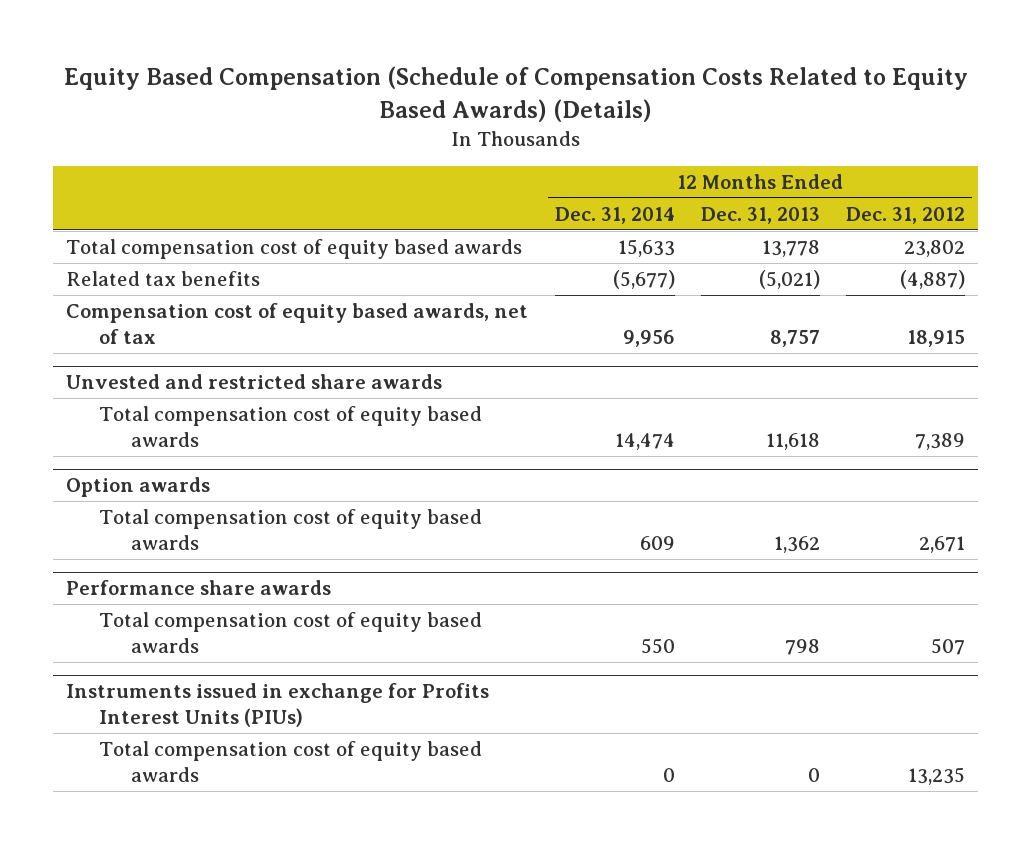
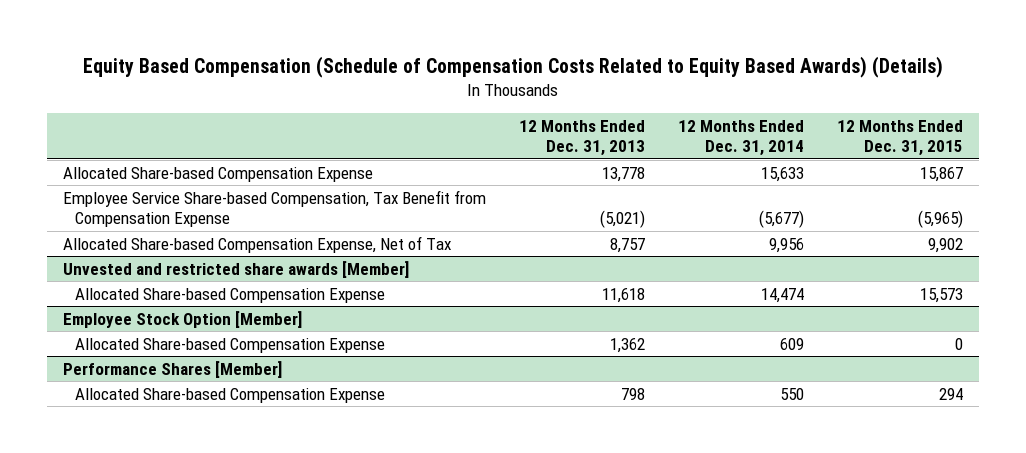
[845,206,965,224] Dec. 31, 2012 -> none
none -> [836,119,963,157] 12 Months Ended Dec. 31, 2015
[66,683,490,728] Instruments issued in exchange for Profits Interest Units (PIUs) -> none
[98,740,482,783] Total compensation cost of equity based awards -> none
[66,238,523,259] Total compensation cost of equity based awards -> [63,166,374,182] Allocated Share-based Compensation Expense
[66,270,261,286] Related tax benefits -> [63,189,487,228] Employee Service Share-based Compensation, Tax Benefit from Compensation Expense
[66,302,529,345] Compensation cost of equity based awards, net of tax -> [63,235,452,253] Allocated Share-based Compensation Expense, Net of Tax
[66,374,443,390] Unvested and restricted share awards -> [63,260,410,278] Unvested and restricted share awards [Member]
[98,405,482,448] Total compensation cost of equity based awards -> [75,287,386,303] Allocated Share-based Compensation Expense
[66,477,211,498] Option awards -> [63,310,303,328] Employee Stock Option [Member]
[98,508,482,551] Total compensation cost of equity based awards -> [75,337,386,353] Allocated Share-based Compensation Expense
[66,580,332,596] Performance share awards -> [63,360,283,378] Performance Shares [Member]
[98,611,482,654] Total compensation cost of equity based awards -> [75,387,386,403] Allocated Share-based Compensation Expense

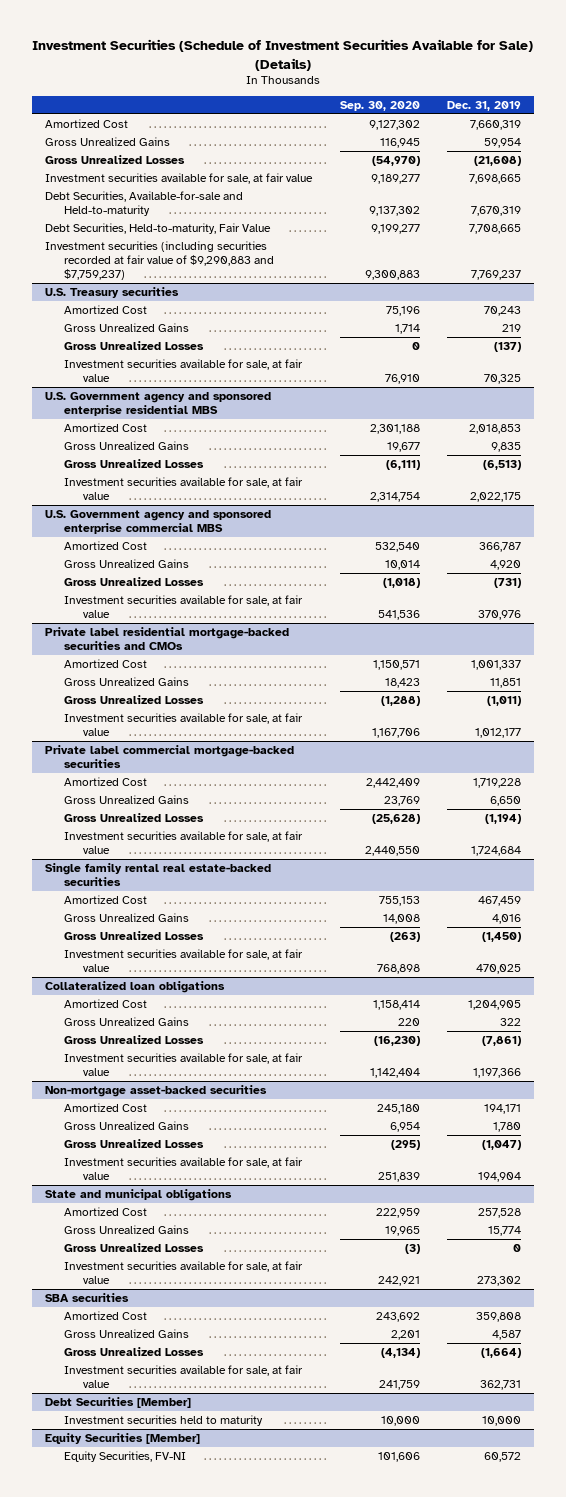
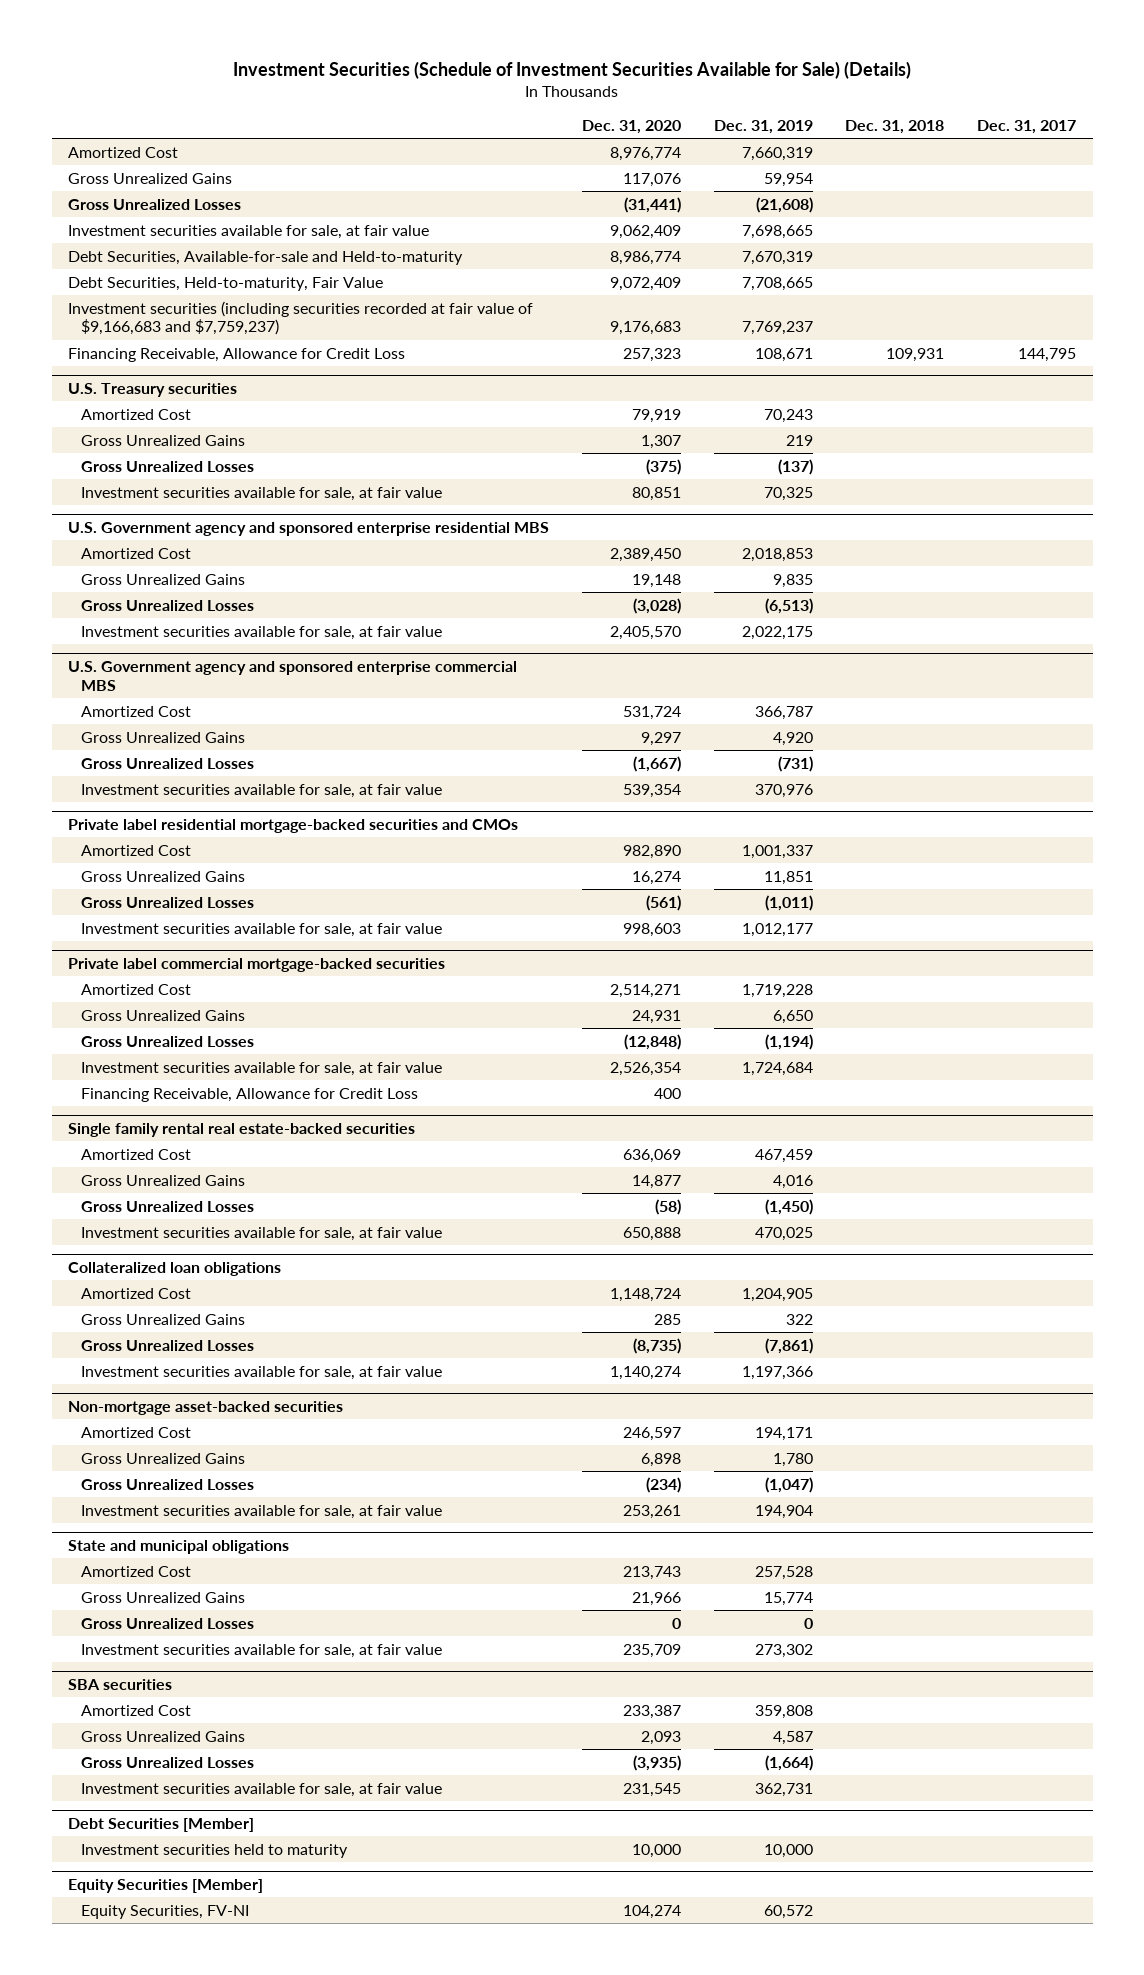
[339,101,420,112] Sep. 30, 2020 -> none
none -> [581,119,681,134] Dec. 31, 2020
none -> [845,119,945,134] Dec. 31, 2018
none -> [977,119,1077,134] Dec. 31, 2017
[45,240,275,281] Investment securities (including securities recorded at fair value of $9,290,883 and $7,759,237) -> [68,300,534,336] Investment securities (including securities recorded at fair value of $9,166,683 and $7,759,237)
none -> [68,347,406,362] Financing Receivable, Allowance for Credit Loss
none -> [81,1087,419,1102] Financing Receivable, Allowance for Credit Loss

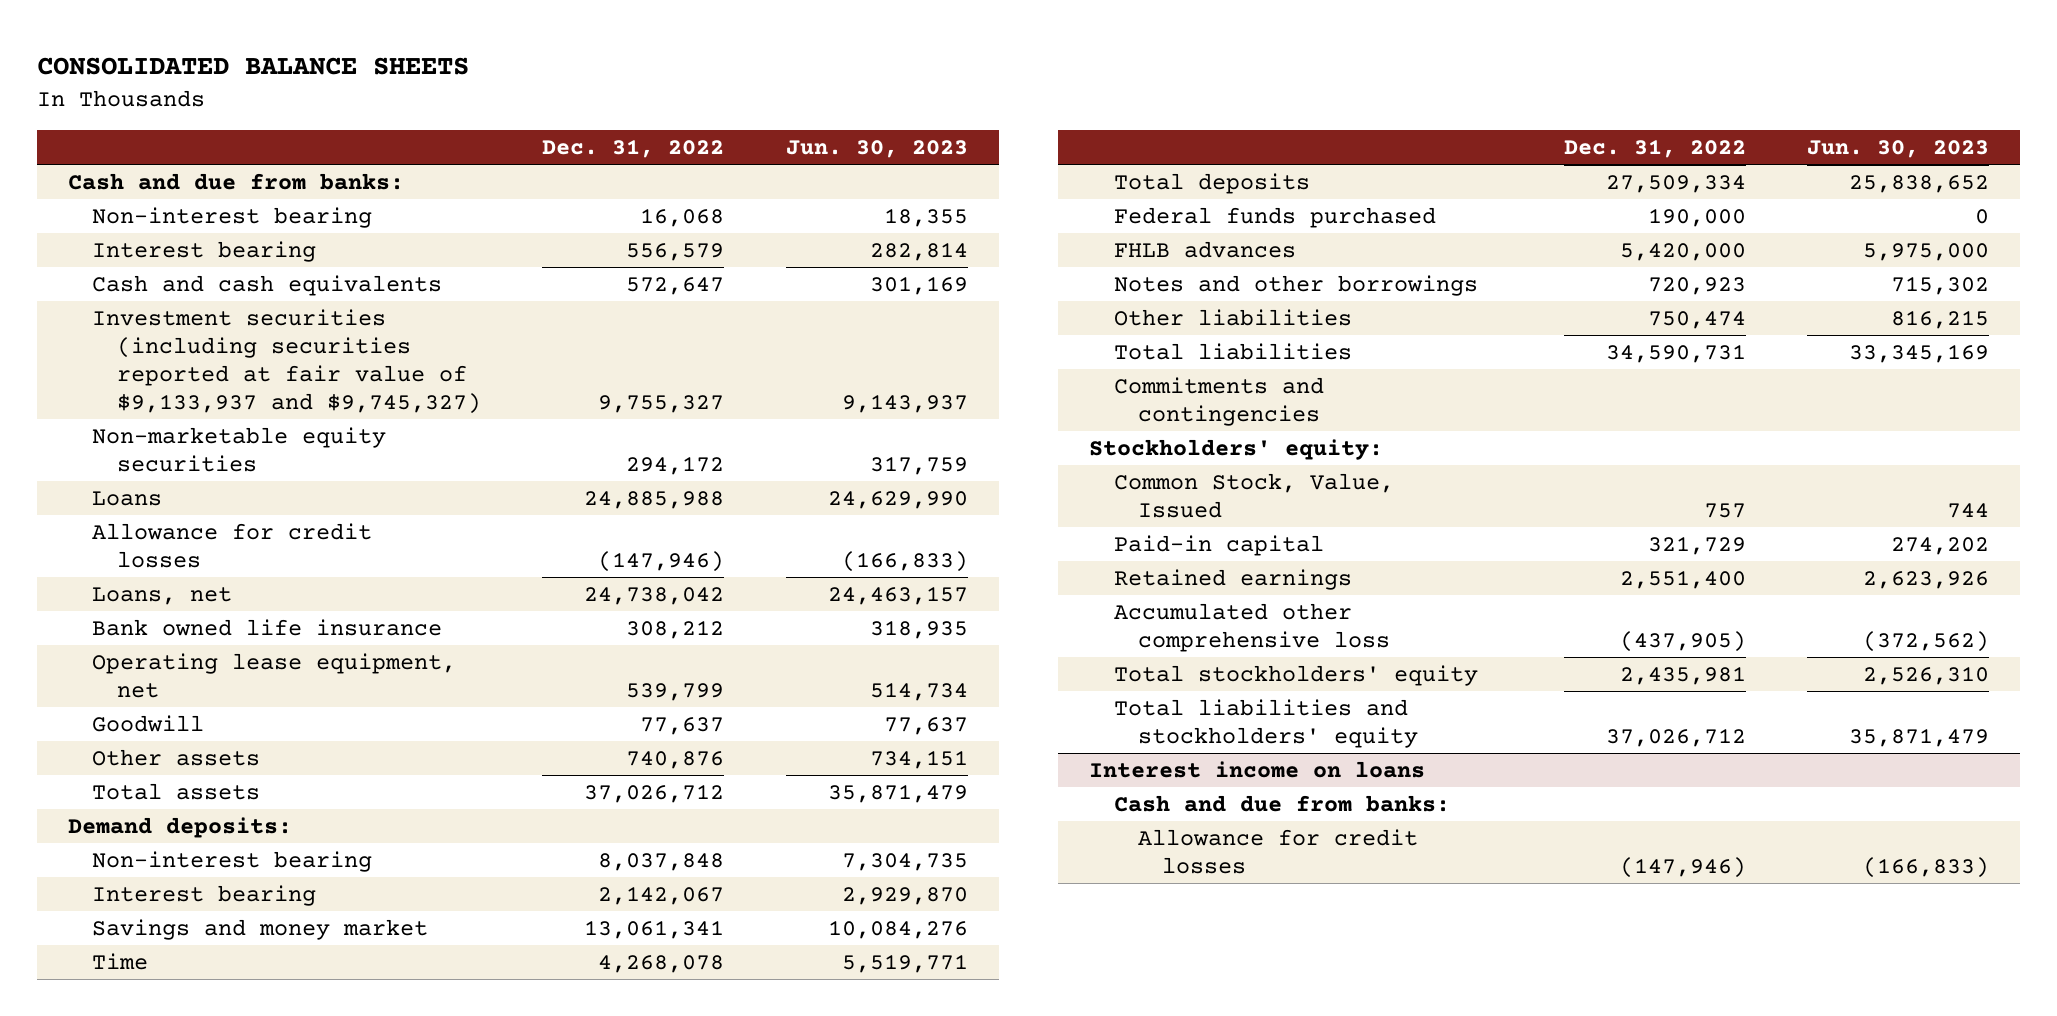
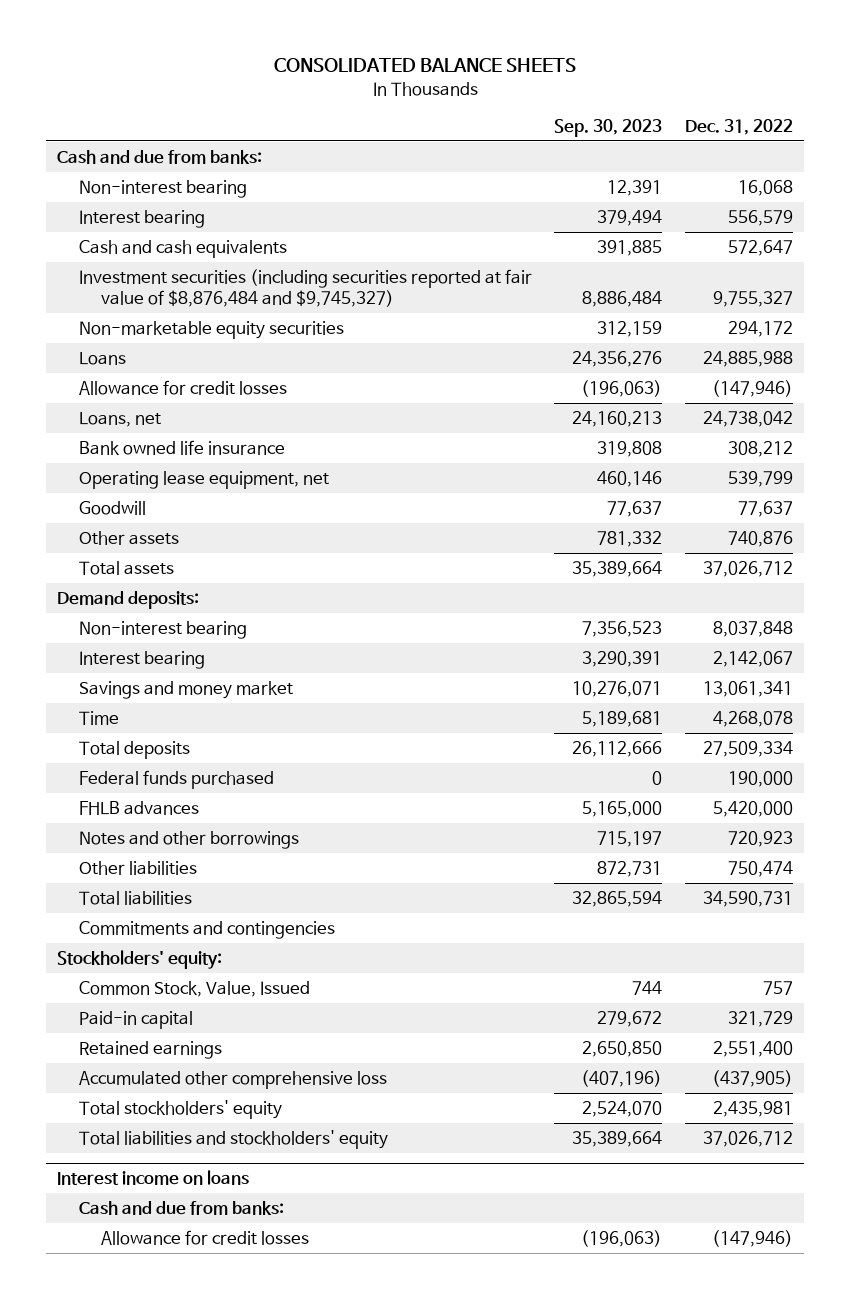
[786,139,969,158] Jun. 30, 2023 -> none
none -> [554,119,663,138] Sep. 30, 2023
[92,309,481,414] Investment securities (including securities reported at fair value of $9,133,937 and $9,745,327) -> [79,268,533,307] Investment securities (including securities reported at fair value of $8,876,484 and $9,745,327)

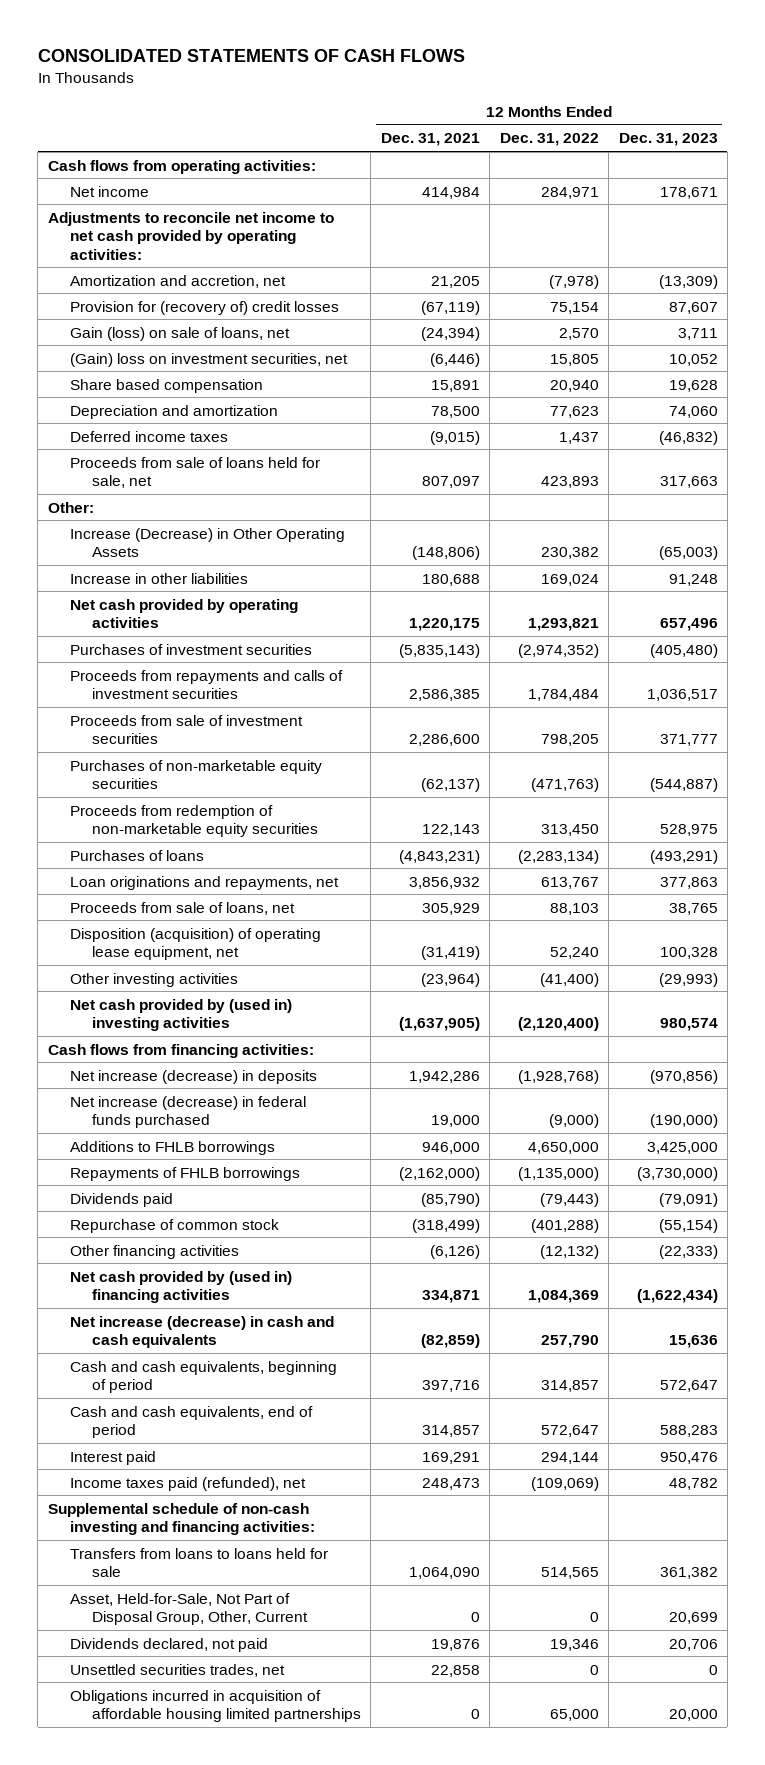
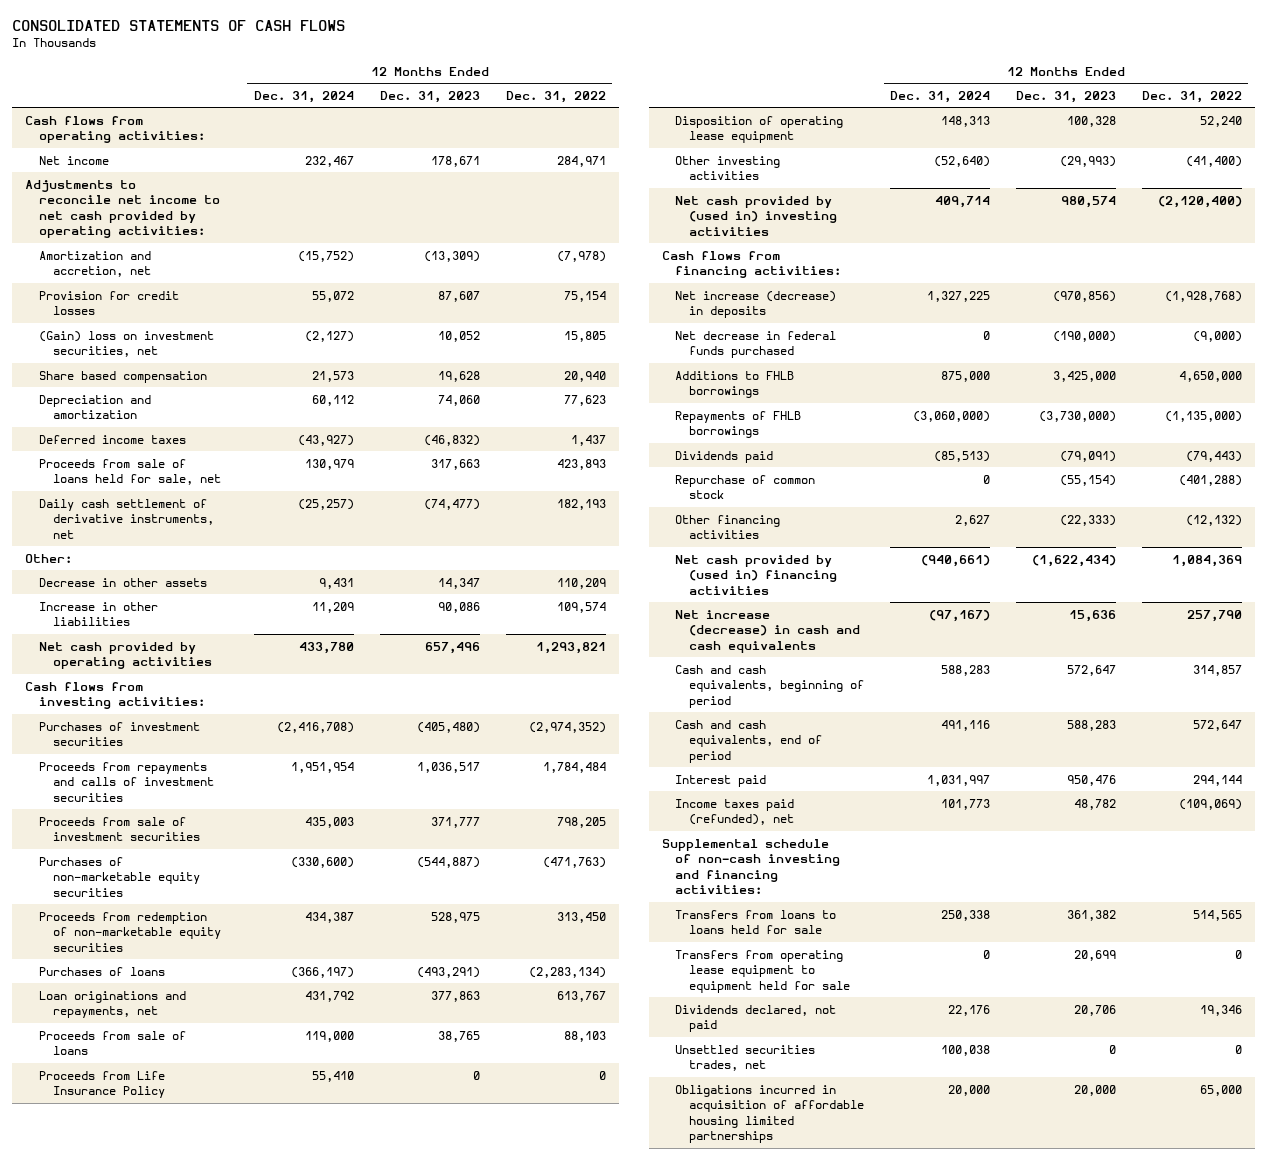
[380,133,480,147] Dec. 31, 2021 -> none
none -> [253,90,354,103] Dec. 31, 2024
[69,326,290,341] Gain (loss) on sale of loans, net -> none
[69,300,339,315] Provision for (recovery of) credit losses -> [39,290,180,316] Provision for credit losses
none -> [39,498,214,539] Daily cash settlement of derivative instruments, net
[69,527,345,558] Increase (Decrease) in Other Operating Assets -> [39,577,208,587] Decrease in other assets
[540,547,599,560] 230,382 -> [556,577,606,589] 110,209
[658,546,718,561] (65,003) -> [437,577,480,589] 14,347
[540,573,599,586] 169,024 -> [556,601,606,613] 109,574
[668,573,718,586] 91,248 -> [437,601,480,613] 90,086
none -> [25,681,206,710] Cash flows from investing activities:
[69,901,295,915] Proceeds from sale of loans, net -> [39,1030,187,1056] Proceeds from sale of loans
none -> [39,1070,166,1099] Proceeds from Life Insurance Policy
[69,927,321,961] Disposition (acquisition) of operating lease equipment, net -> [675,115,844,144] Disposition of operating lease equipment
[69,1095,306,1129] Net increase (decrease) in federal funds purchased -> [675,330,837,359] Net decrease in federal funds purchased
[69,1592,308,1626] Asset, Held-for-Sale, Not Part of Disposal Group, Other, Current -> [675,949,851,993] Transfers from operating lease equipment to equipment held for sale

